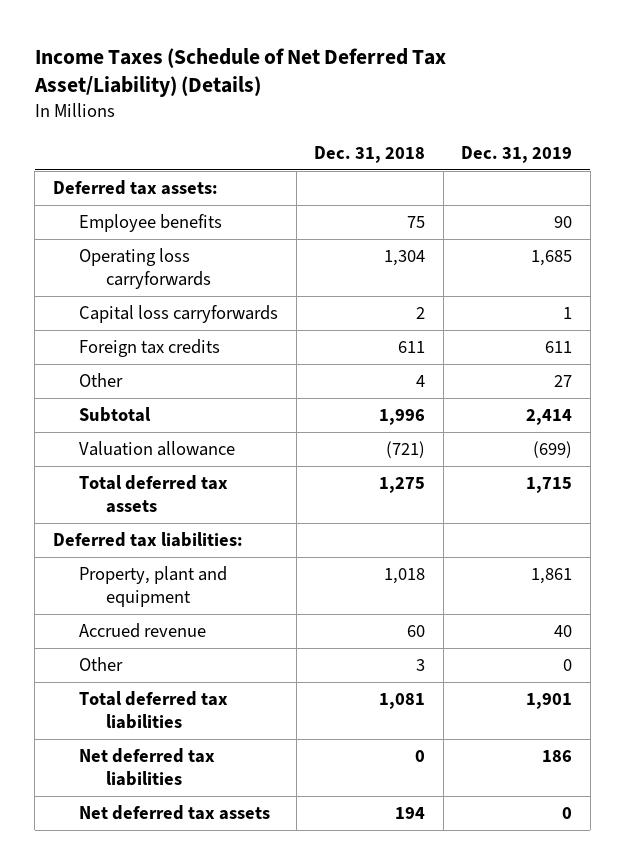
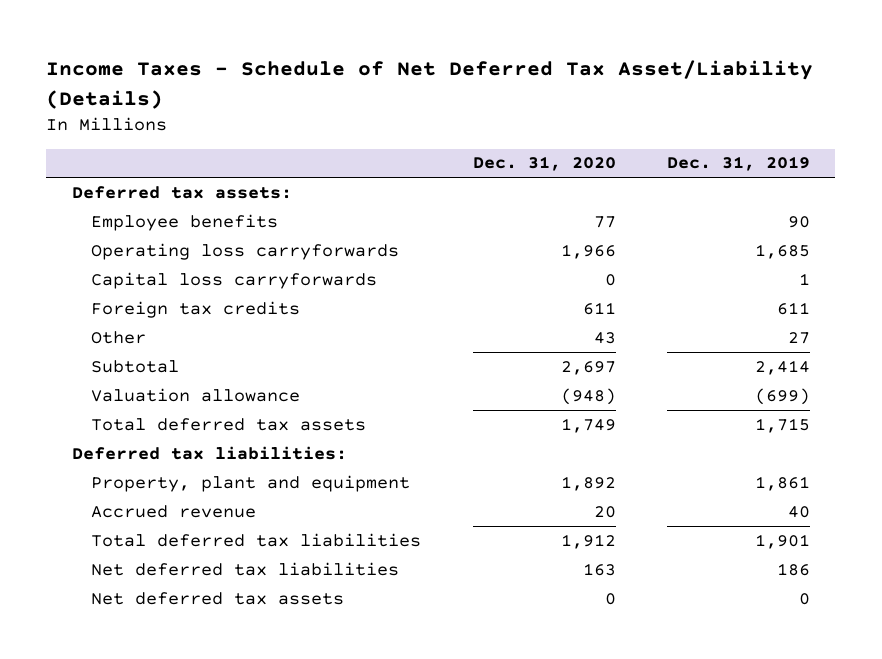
[33,47,446,98] Income Taxes (Schedule of Net Deferred Tax Asset/Liability) (Details) -> [46,60,814,109] Income Taxes - Schedule of Net Deferred Tax Asset/Liability (Details)
[314,145,426,163] Dec. 31, 2018 -> none
none -> [472,156,616,172] Dec. 31, 2020
[79,657,124,672] Other -> none

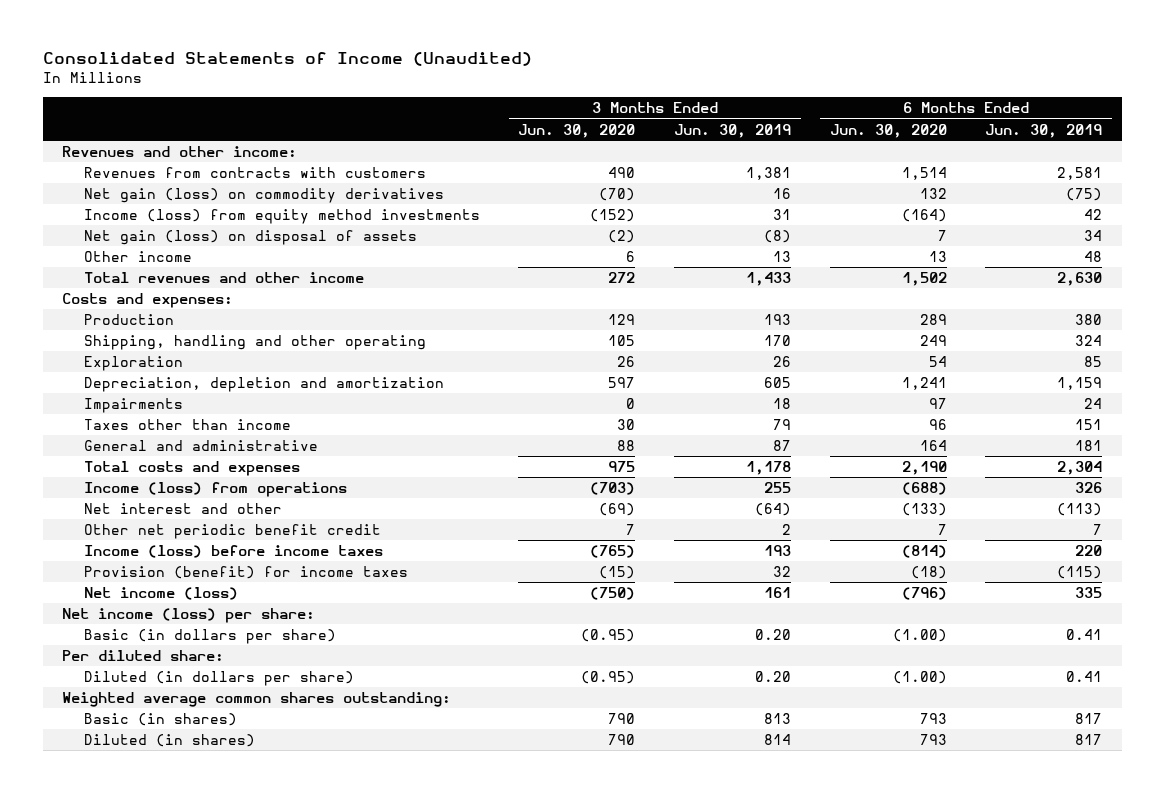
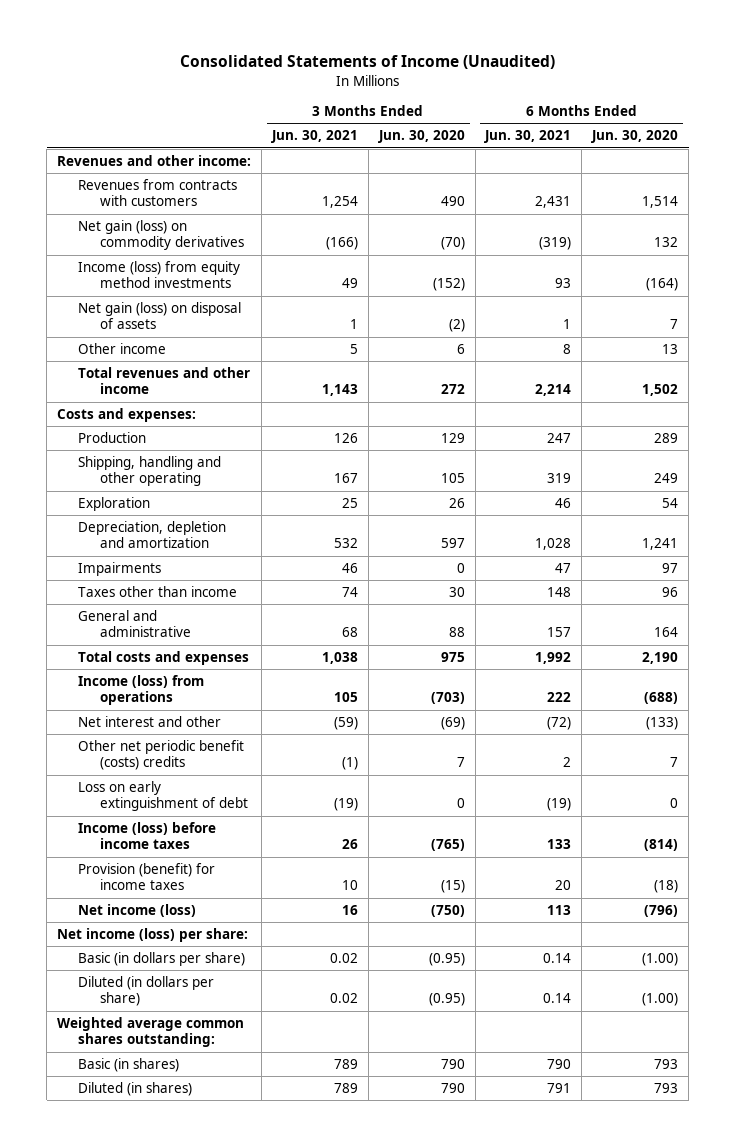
[673,123,791,138] Jun. 30, 2019 -> none
[985,123,1103,138] Jun. 30, 2019 -> none
none -> [270,130,358,144] Jun. 30, 2021
none -> [484,130,572,144] Jun. 30, 2021
[83,524,381,540] Other net periodic benefit credit -> [78,740,245,771] Other net periodic benefit (costs) credits
none -> [78,781,248,812] Loss on early extinguishment of debt
[62,650,225,662] Per diluted share: -> none

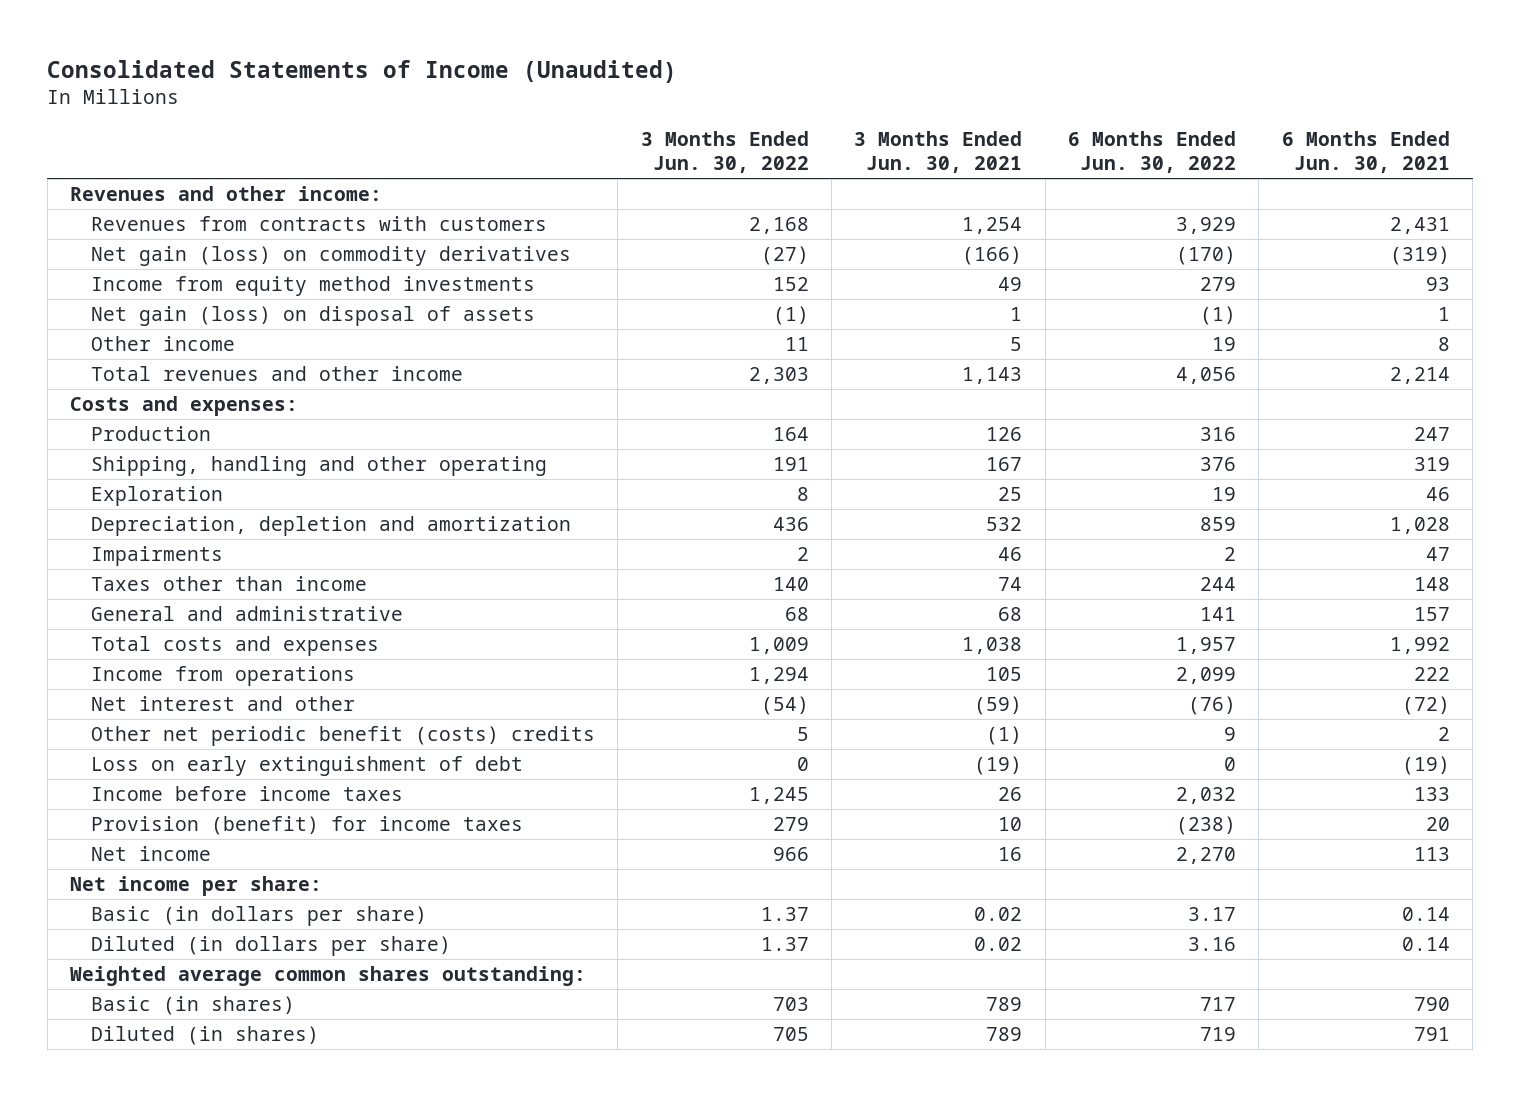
[377,130,465,144] Jun. 30, 2020 -> none
[591,130,679,144] Jun. 30, 2020 -> none
none -> [640,130,809,174] 3 Months Ended Jun. 30, 2022
none -> [1068,130,1237,174] 6 Months Ended Jun. 30, 2022
[78,261,241,289] Income (loss) from equity method investments -> [90,275,535,296] Income from equity method investments
[78,675,205,706] Income (loss) from operations -> [90,665,355,686] Income from operations
[78,822,217,850] Income (loss) before income taxes -> [90,785,403,801] Income before income taxes
[78,904,197,918] Net income (loss) -> [90,845,211,861] Net income
[57,928,249,943] Net income (loss) per share: -> [70,875,323,896] Net income per share:

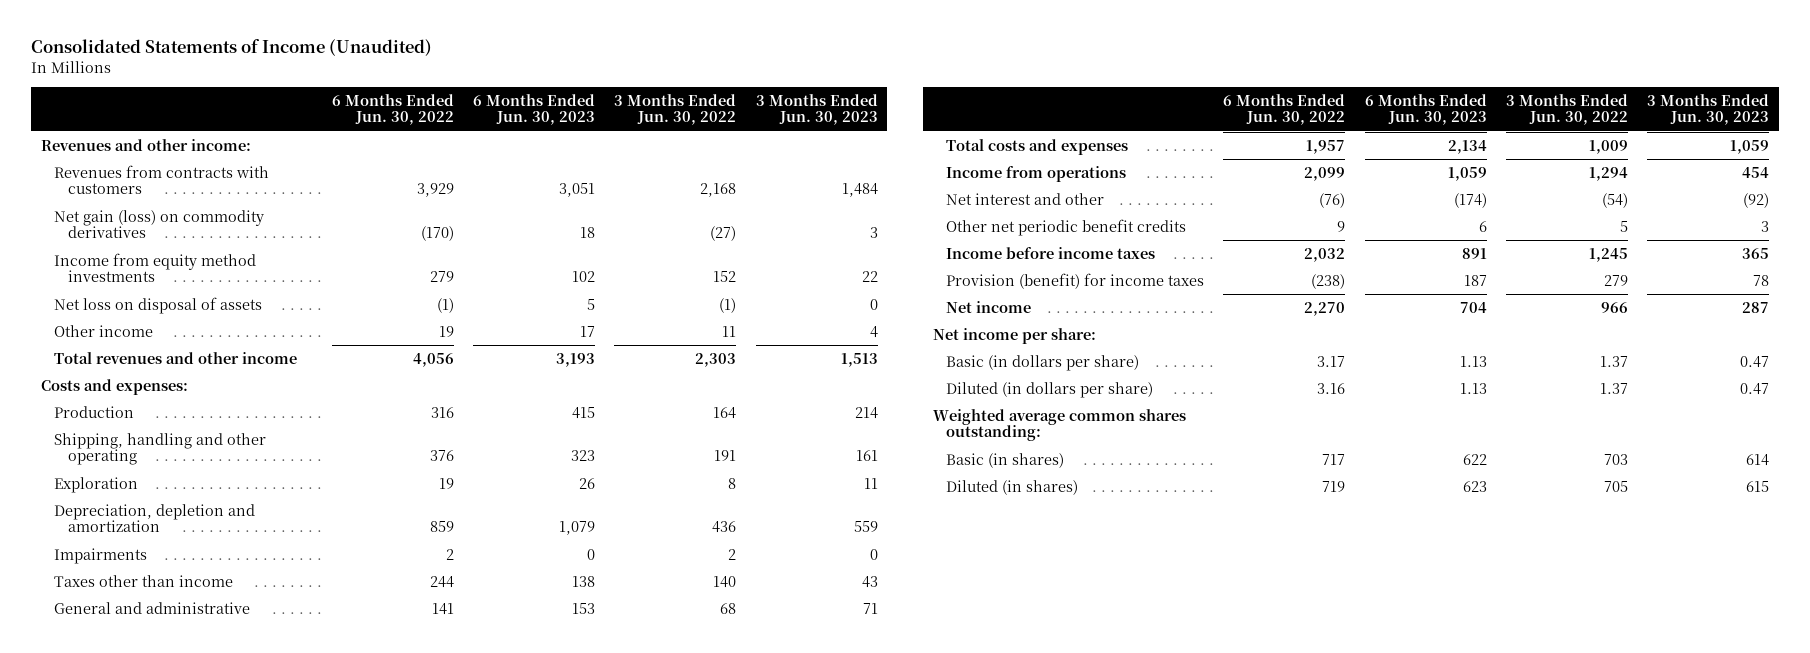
[854,130,1023,174] 3 Months Ended Jun. 30, 2021 -> none
[1281,130,1450,174] 6 Months Ended Jun. 30, 2021 -> none
none -> [472,93,595,126] 6 Months Ended Jun. 30, 2023
none -> [755,93,878,126] 3 Months Ended Jun. 30, 2023
[90,305,535,326] Net gain (loss) on disposal of assets -> [54,296,263,314] Net loss on disposal of assets
[90,755,523,776] Loss on early extinguishment of debt -> none
[90,725,595,746] Other net periodic benefit (costs) credits -> [946,218,1187,236] Other net periodic benefit credits

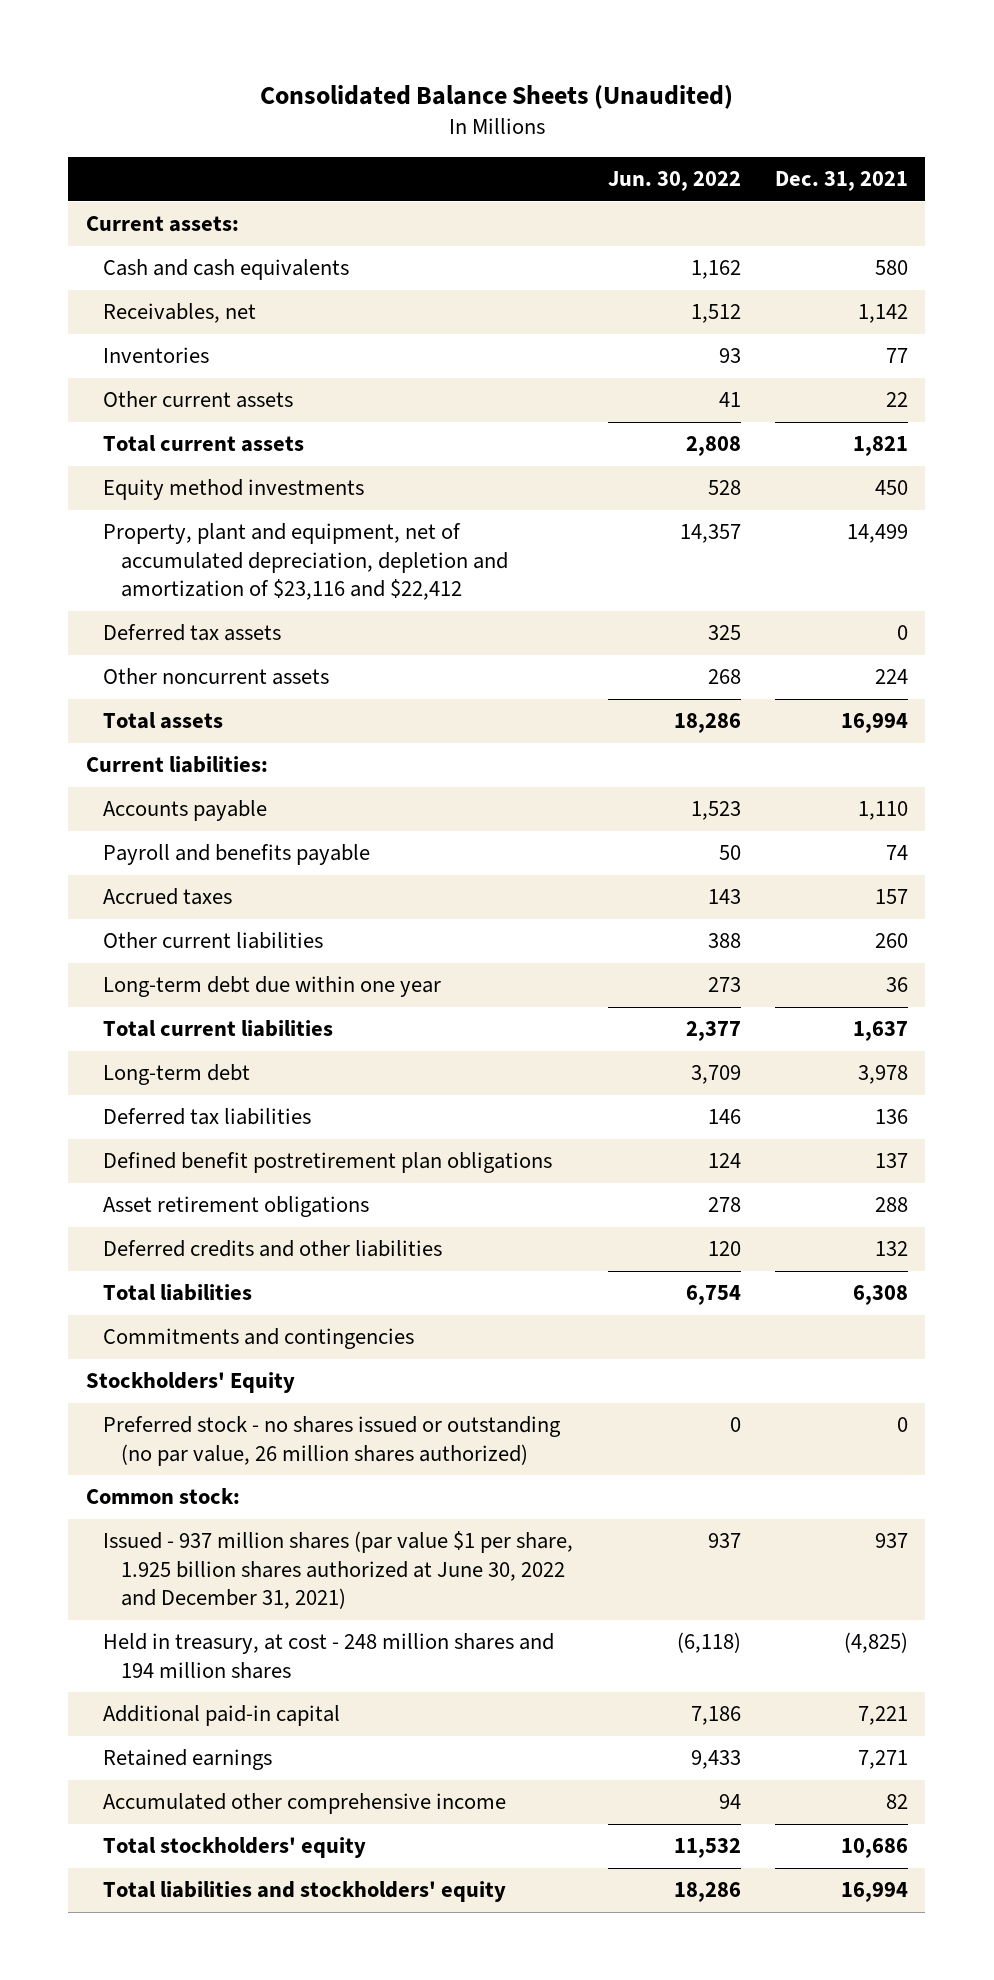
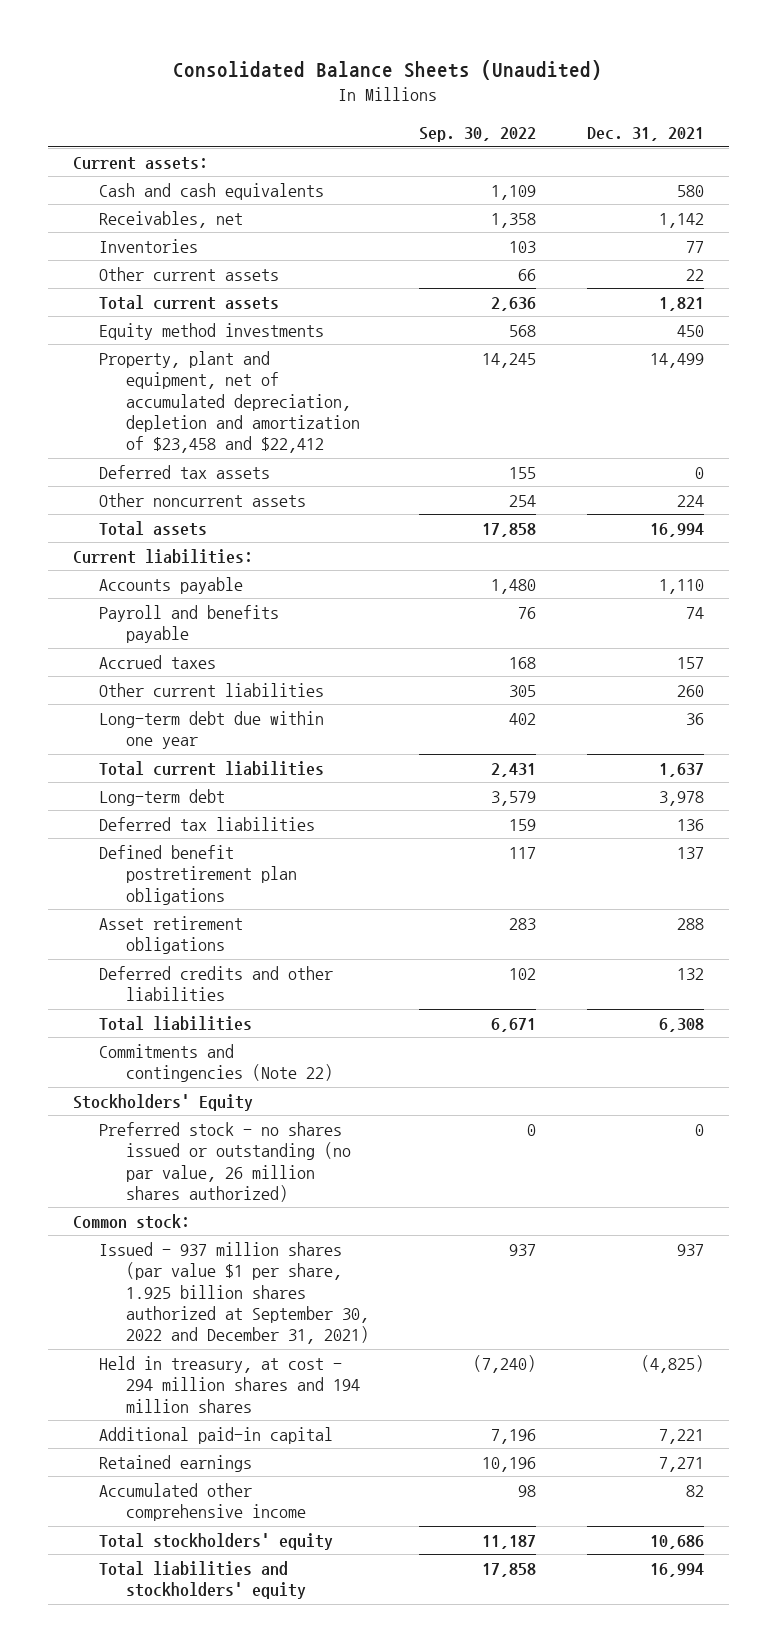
[607,171,741,192] Jun. 30, 2022 -> none
none -> [419,127,537,143] Sep. 30, 2022
[103,523,508,601] Property, plant and equipment, net of accumulated depreciation, depletion and amortization of $23,116 and $22,412 -> [99,350,360,454] Property, plant and equipment, net of accumulated depreciation, depletion and amortization of $23,458 and $22,412
[103,1328,415,1350] Commitments and contingencies -> [99,1043,333,1083] Commitments and contingencies (Note 22)
[103,1531,574,1610] Issued - 937 million shares (par value $1 per share, 1.925 billion shares authorized at June 30, 2022 and December 31, 2021) -> [99,1241,369,1345] Issued - 937 million shares (par value $1 per share, 1.925 billion shares authorized at September 30, 2022 and December 31, 2021)
[103,1633,555,1679] Held in treasury, at cost - 248 million shares and 194 million shares -> [99,1355,360,1413] Held in treasury, at cost - 294 million shares and 194 million shares

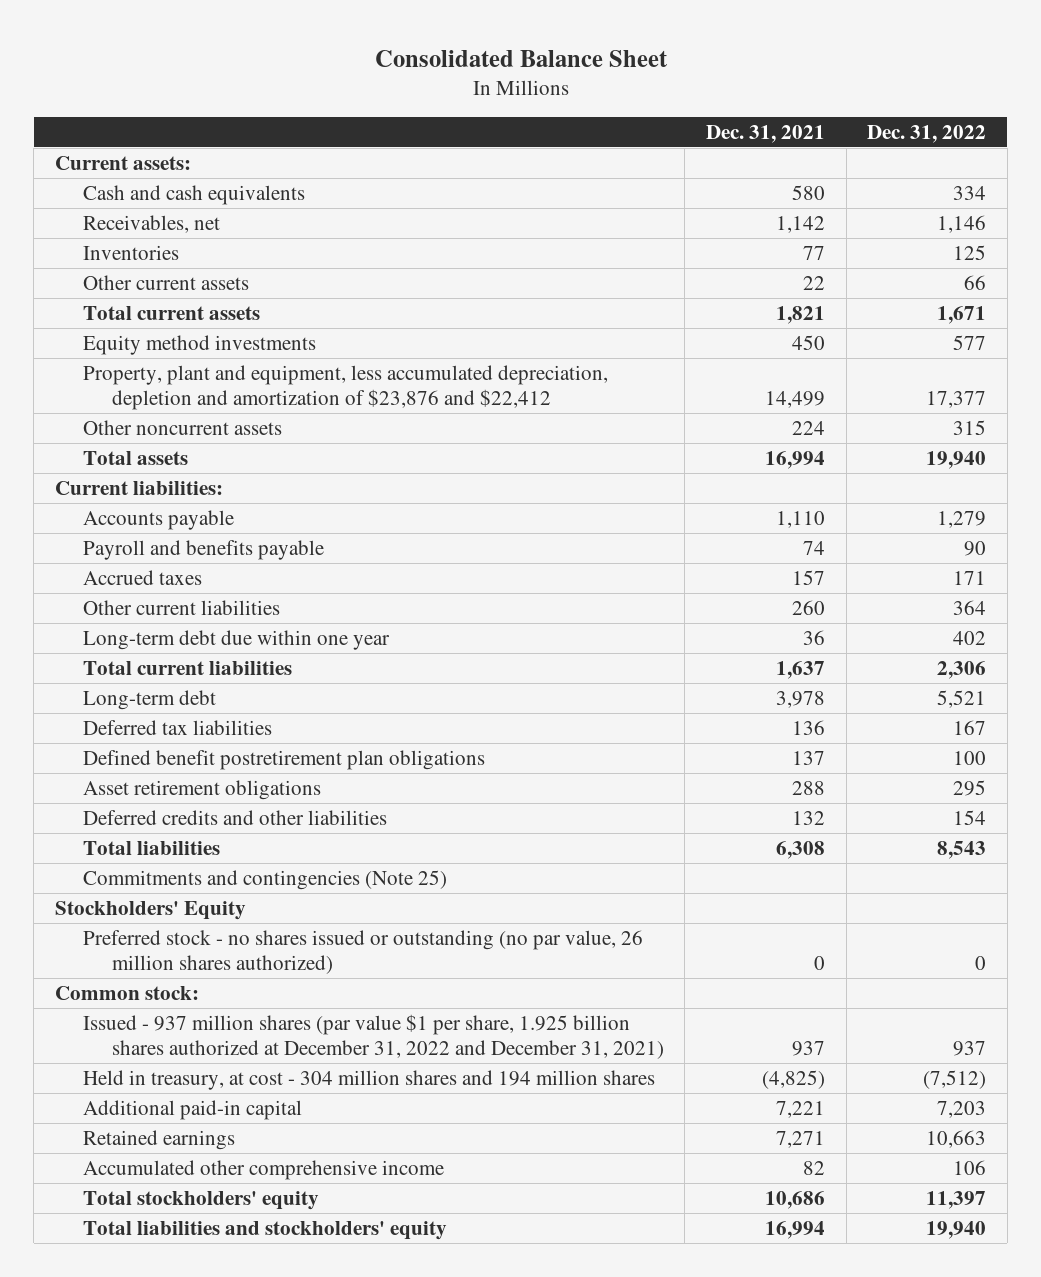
[173,59,603,80] Consolidated Balance Sheets (Unaudited) -> [374,49,668,67] Consolidated Balance Sheet
[419,127,537,143] Sep. 30, 2022 -> none
none -> [867,124,987,143] Dec. 31, 2022
[99,464,271,479] Deferred tax assets -> none
[99,350,360,454] Property, plant and equipment, net of accumulated depreciation, depletion and amortization of $23,458 and $22,412 -> [83,364,609,410] Property, plant and equipment, less accumulated depreciation, depletion and amortization of $23,876 and $22,412
[99,1043,333,1083] Commitments and contingencies (Note 22) -> [83,869,448,890] Commitments and contingencies (Note 25)
[99,1241,369,1345] Issued - 937 million shares (par value $1 per share, 1.925 billion shares authorized at September 30, 2022 and December 31, 2021) -> [83,1013,664,1059] Issued - 937 million shares (par value $1 per share, 1.925 billion shares authorized at December 31, 2022 and December 31, 2021)
[99,1355,360,1413] Held in treasury, at cost - 294 million shares and 194 million shares -> [83,1069,656,1090] Held in treasury, at cost - 304 million shares and 194 million shares

